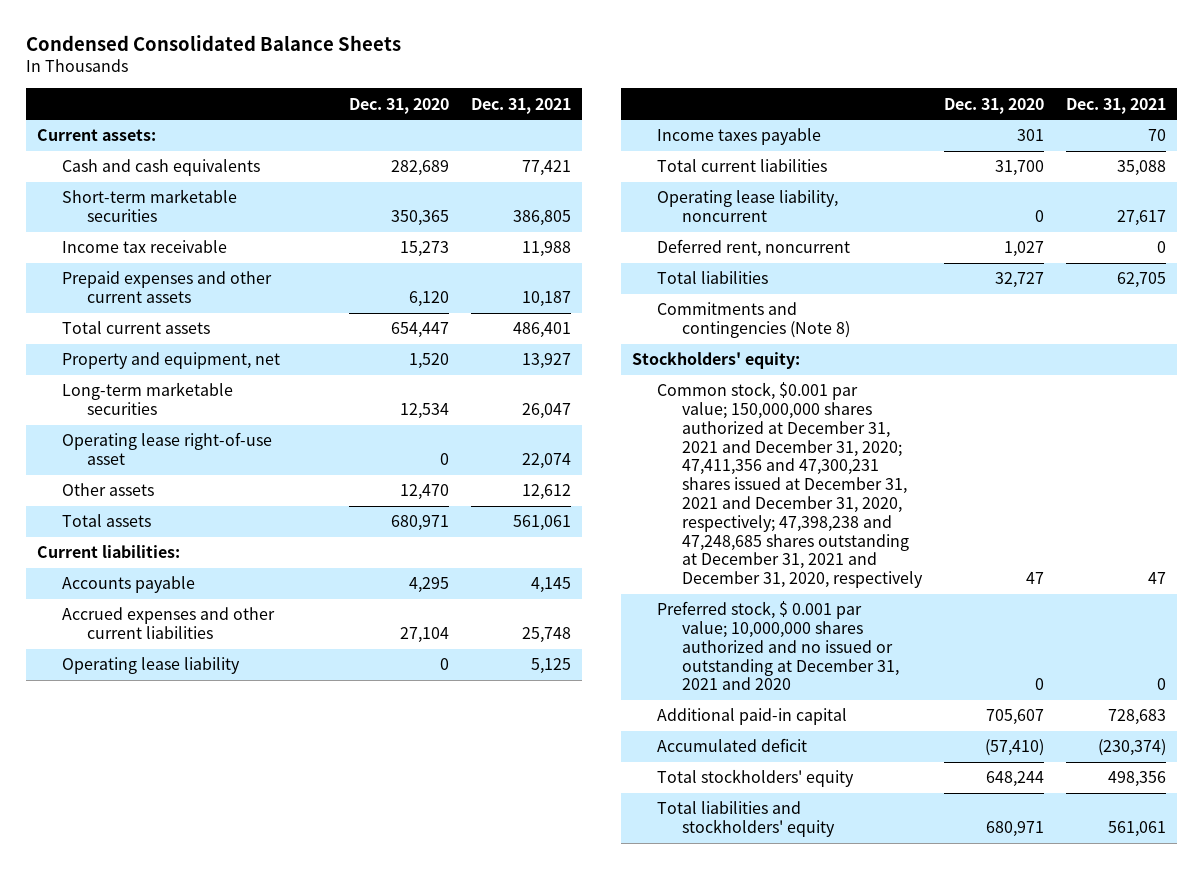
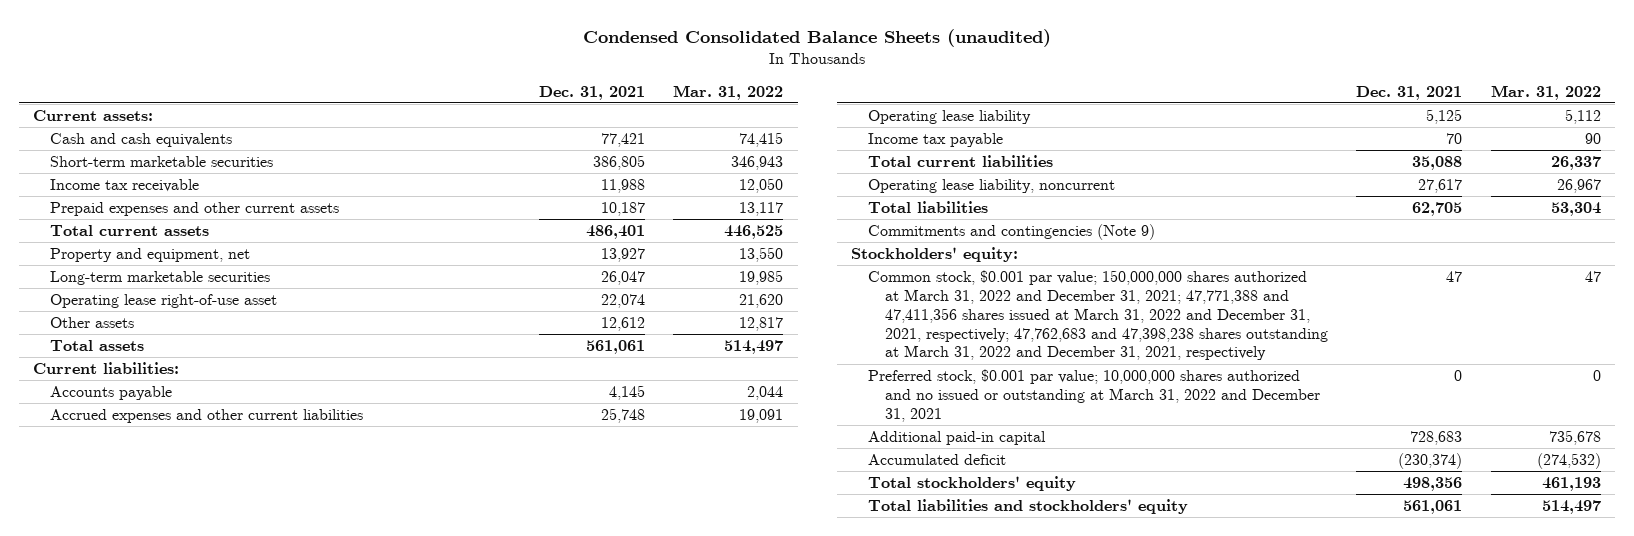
[26,35,402,52] Condensed Consolidated Balance Sheets -> [583,29,1052,48] Condensed Consolidated Balance Sheets (unaudited)
[348,97,449,114] Dec. 31, 2020 -> none
none -> [673,84,784,100] Mar. 31, 2022
[657,128,822,146] Income taxes payable -> [867,132,1003,147] Income tax payable
[657,239,851,258] Deferred rent, noncurrent -> none
[657,302,850,339] Commitments and contingencies (Note 8) -> [867,223,1155,240] Commitments and contingencies (Note 9)
[657,382,923,589] Common stock, $0.001 par value; 150,000,000 shares authorized at December 31, 2021 and December 31, 2020; 47,411,356 and 47,300,231 shares issued at December 31, 2021 and December 31, 2020, respectively; 47,398,238 and 47,248,685 shares outstanding at December 31, 2021 and December 31, 2020, respectively -> [867,269,1328,361] Common stock, $0.001 par value; 150,000,000 shares authorized at March 31, 2022 and December 31, 2021; 47,771,388 and 47,411,356 shares issued at March 31, 2022 and December 31, 2021, respectively; 47,762,683 and 47,398,238 shares outstanding at March 31, 2022 and December 31, 2021, respectively
[657,601,899,691] Preferred stock, $ 0.001 par value; 10,000,000 shares authorized and no issued or outstanding at December 31, 2021 and 2020 -> [867,368,1320,422] Preferred stock, $0.001 par value; 10,000,000 shares authorized and no issued or outstanding at March 31, 2022 and December 31, 2021

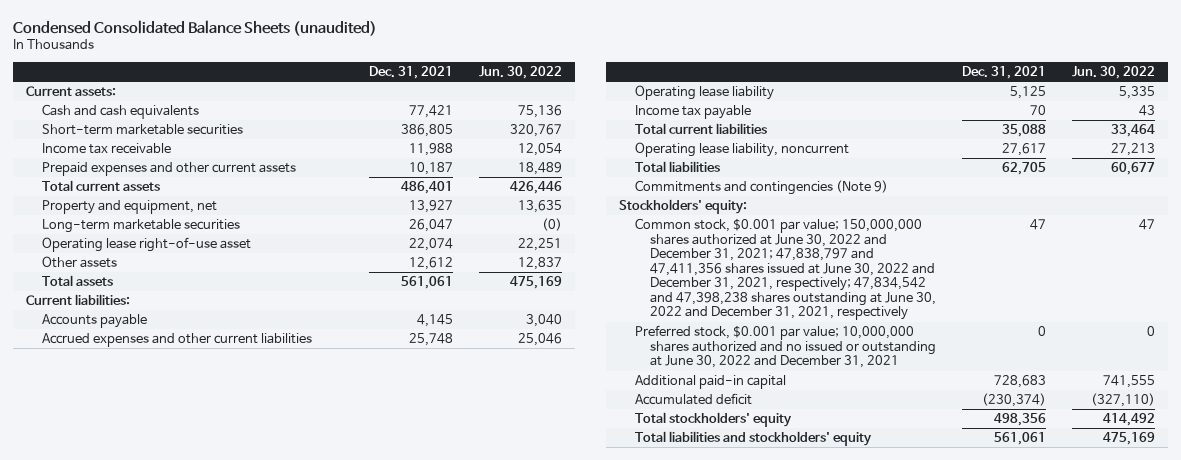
[673,84,784,100] Mar. 31, 2022 -> none
none -> [479,65,563,79] Jun. 30, 2022
[867,269,1328,361] Common stock, $0.001 par value; 150,000,000 shares authorized at March 31, 2022 and December 31, 2021; 47,771,388 and 47,411,356 shares issued at March 31, 2022 and December 31, 2021, respectively; 47,762,683 and 47,398,238 shares outstanding at March 31, 2022 and December 31, 2021, respectively -> [634,218,937,321] Common stock, $0.001 par value; 150,000,000 shares authorized at June 30, 2022 and December 31, 2021; 47,838,797 and 47,411,356 shares issued at June 30, 2022 and December 31, 2021, respectively; 47,834,542 and 47,398,238 shares outstanding at June 30, 2022 and December 31, 2021, respectively
[867,368,1320,422] Preferred stock, $0.001 par value; 10,000,000 shares authorized and no issued or outstanding at March 31, 2022 and December 31, 2021 -> [634,325,937,369] Preferred stock, $0.001 par value; 10,000,000 shares authorized and no issued or outstanding at June 30, 2022 and December 31, 2021

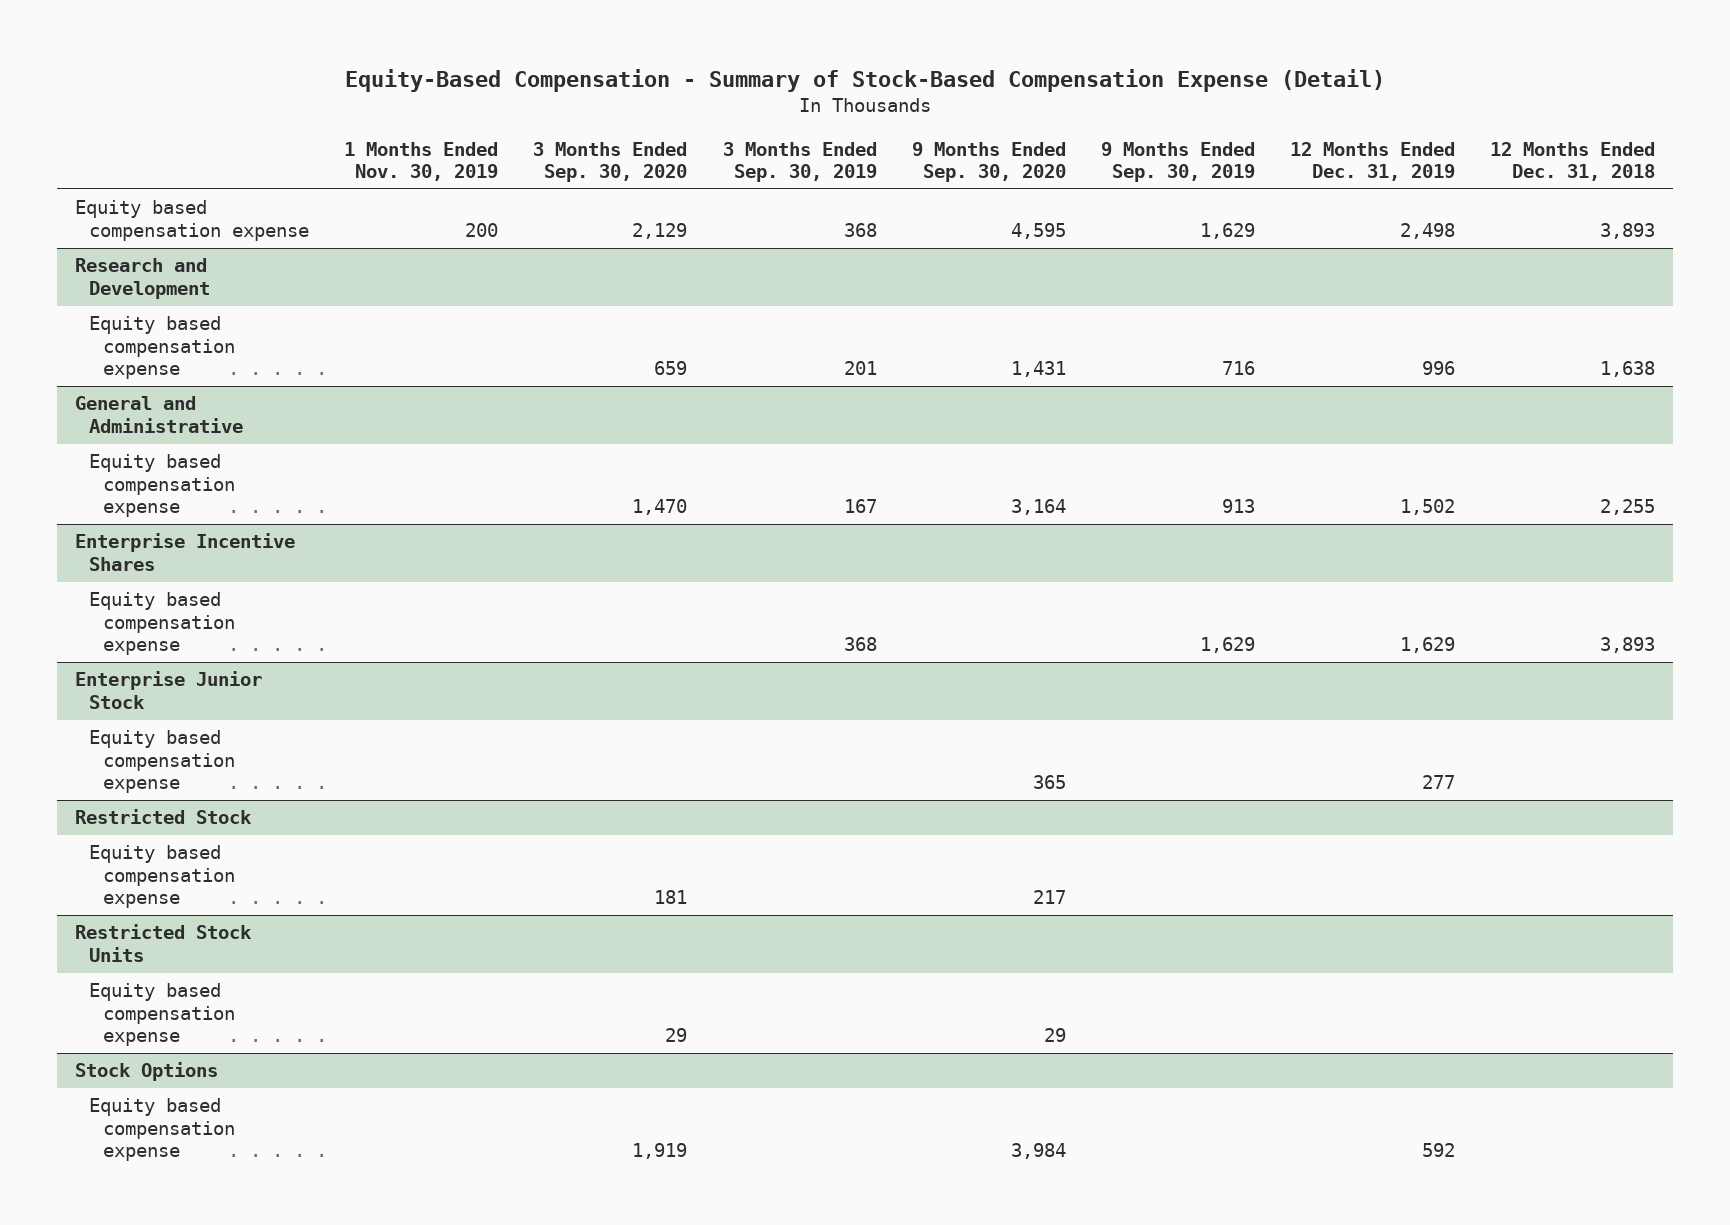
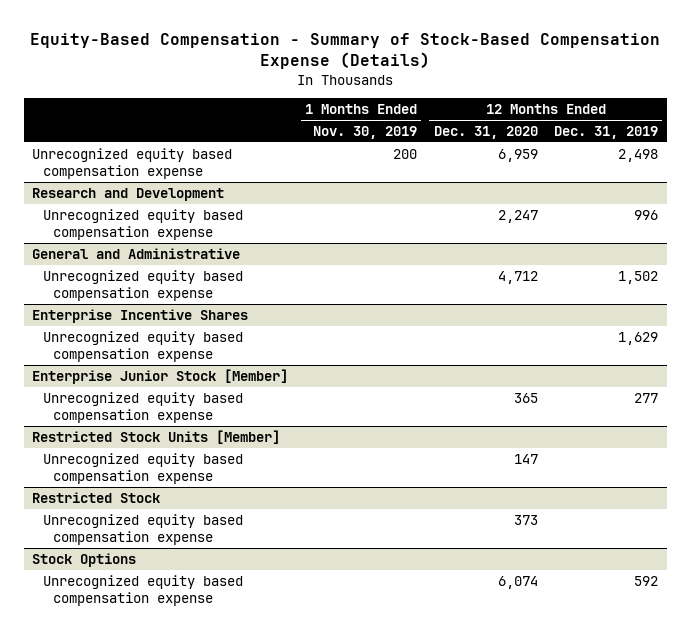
[345,68,1386,92] Equity-Based Compensation - Summary of Stock-Based Compensation Expense (Detail) -> [30,33,661,70] Equity-Based Compensation - Summary of Stock-Based Compensation Expense (Details)
[533,141,688,183] 3 Months Ended Sep. 30, 2020 -> none
[722,141,877,183] 3 Months Ended Sep. 30, 2019 -> none
[911,141,1066,183] 9 Months Ended Sep. 30, 2020 -> none
[1100,141,1255,183] 9 Months Ended Sep. 30, 2019 -> none
[1490,141,1656,182] 12 Months Ended Dec. 31, 2018 -> none
none -> [433,126,538,140] Dec. 31, 2020
[74,200,310,241] Equity based compensation expense -> [32,147,233,180] Unrecognized equity based compensation expense
[89,316,236,380] Equity based compensation expense -> [42,208,243,241] Unrecognized equity based compensation expense
[89,454,236,518] Equity based compensation expense -> [42,269,243,302] Unrecognized equity based compensation expense
[89,592,236,656] Equity based compensation expense -> [42,330,243,363] Unrecognized equity based compensation expense
[74,671,262,709] Enterprise Junior Stock -> [32,368,289,384] Enterprise Junior Stock [Member]
[89,730,236,794] Equity based compensation expense -> [42,391,243,424] Unrecognized equity based compensation expense
none -> [32,429,281,444] Restricted Stock Units [Member]
none -> [42,452,243,485] Unrecognized equity based compensation expense
[74,924,252,962] Restricted Stock Units -> none
[89,983,236,1047] Equity based compensation expense -> none
[89,845,236,909] Equity based compensation expense -> [42,513,243,546] Unrecognized equity based compensation expense
[89,1098,236,1162] Equity based compensation expense -> [42,574,243,607] Unrecognized equity based compensation expense

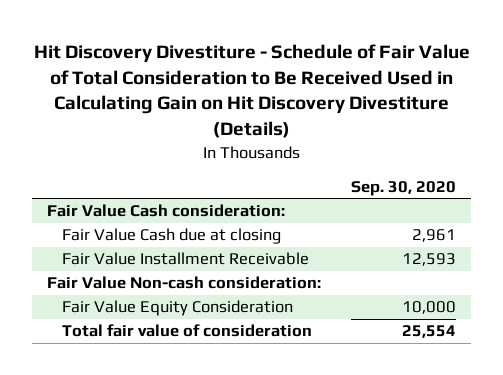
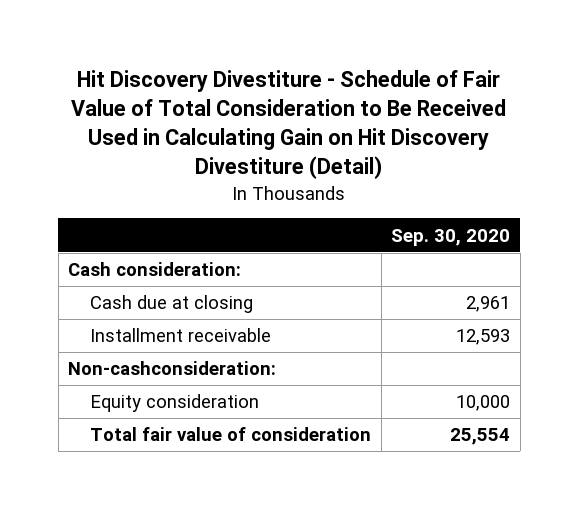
[33,43,470,139] Hit Discovery Divestiture - Schedule of Fair Value of Total Consideration to Be Received Used in Calculating Gain on Hit Discovery Divestiture (Details) -> [71,70,507,180] Hit Discovery Divestiture - Schedule of Fair Value of Total Consideration to Be Received Used in Calculating Gain on Hit Discovery Divestiture (Detail)
[46,204,285,218] Fair Value Cash consideration: -> [68,262,242,277] Cash consideration:
[62,228,282,245] Fair Value Cash due at closing -> [89,295,253,314] Cash due at closing
[62,252,310,266] Fair Value Installment Receivable -> [89,328,271,343] Installment receivable
[46,276,321,290] Fair Value Non-cash consideration: -> [68,361,277,376] Non-cashconsideration:
[62,300,294,317] Fair Value Equity Consideration -> [89,394,259,413] Equity consideration

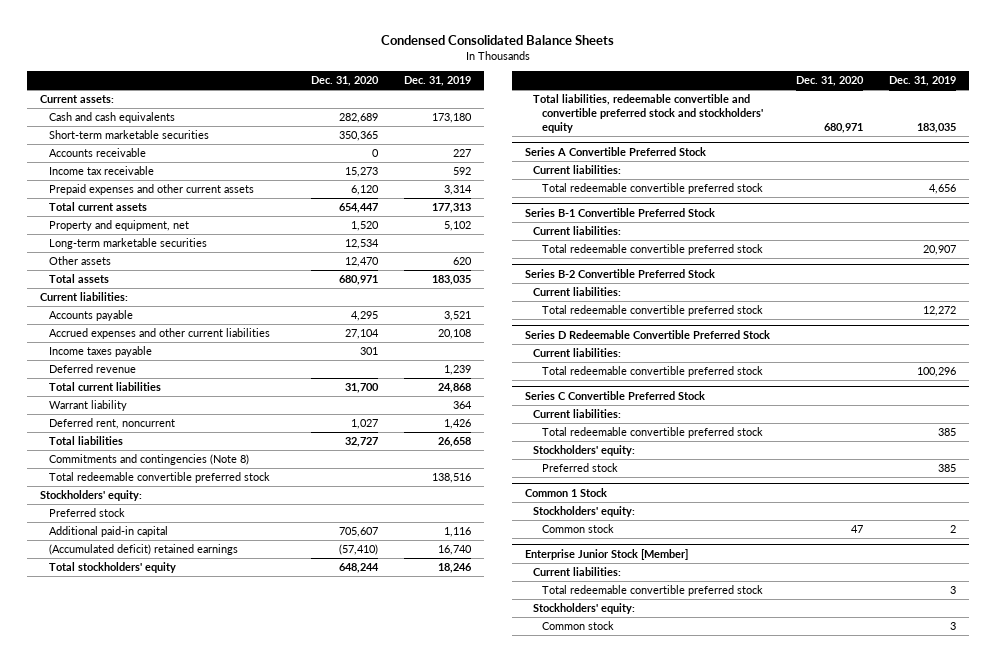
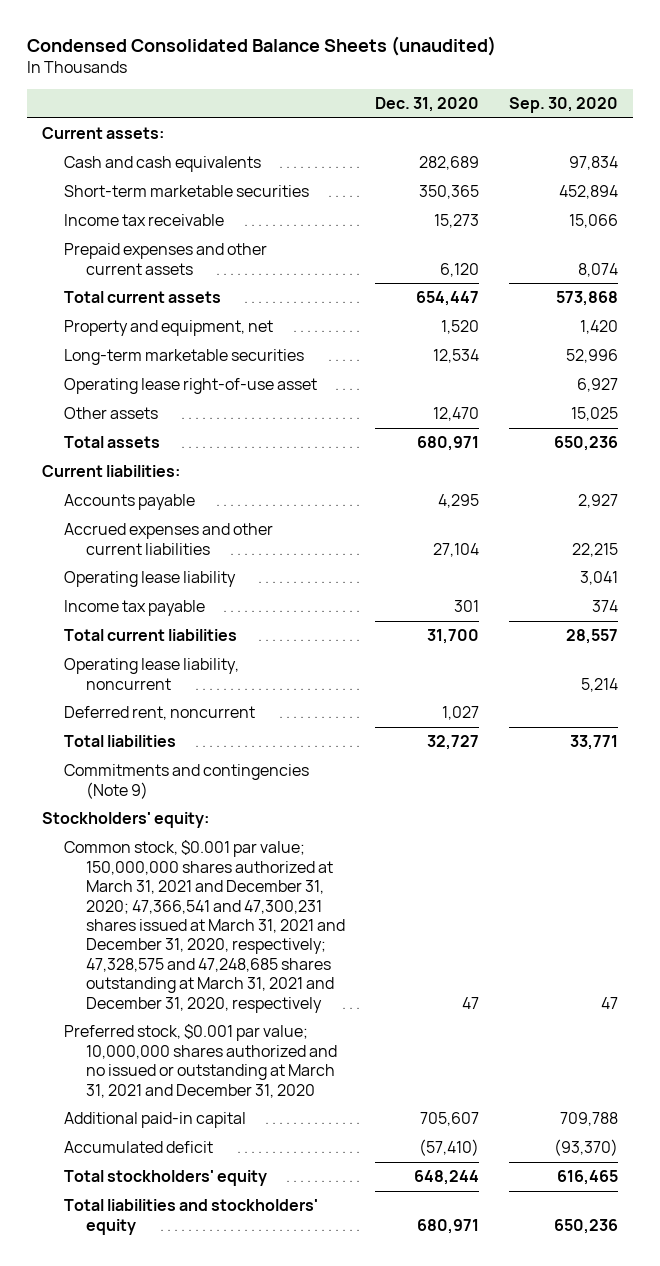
[381,34,615,45] Condensed Consolidated Balance Sheets -> [27,36,497,57] Condensed Consolidated Balance Sheets (unaudited)
[404,76,472,87] Dec. 31, 2019 -> none
none -> [509,97,619,114] Sep. 30, 2020
[48,148,146,158] Accounts receivable -> none
none -> [64,378,318,395] Operating lease right-of-use asset
[48,364,136,374] Deferred revenue -> none
none -> [64,571,237,588] Operating lease liability
[48,346,152,358] Income taxes payable -> [64,600,206,617] Income tax payable
[48,400,127,412] Warrant liability -> none
none -> [64,658,240,690] Operating lease liability, noncurrent
[48,472,270,484] Total redeemable convertible preferred stock -> none
[48,454,249,466] Commitments and contingencies (Note 8) -> [64,764,310,799] Commitments and contingencies (Note 9)
none -> [64,840,346,1013] Common stock, $0.001 par value; 150,000,000 shares authorized at March 31, 2021 and December 31, 2020; 47,366,541 and 47,300,231 shares issued at March 31, 2021 and December 31, 2020, respectively; 47,328,575 and 47,248,685 shares outstanding at March 31, 2021 and December 31, 2020, respectively
[48,508,125,518] Preferred stock -> [64,1024,338,1098] Preferred stock, $0.001 par value; 10,000,000 shares authorized and no issued or outstanding at March 31, 2021 and December 31, 2020
[48,544,238,556] (Accumulated deficit) retained earnings -> [64,1141,214,1154] Accumulated deficit
[525,147,707,157] Series A Convertible Preferred Stock -> none
[533,165,622,175] Current liabilities: -> none
[541,183,763,195] Total redeemable convertible preferred stock -> none
[525,208,716,218] Series B-1 Convertible Preferred Stock -> none
[533,226,622,236] Current liabilities: -> none
[541,244,763,256] Total redeemable convertible preferred stock -> none
[525,269,716,279] Series B-2 Convertible Preferred Stock -> none
[533,287,622,297] Current liabilities: -> none
[541,305,763,317] Total redeemable convertible preferred stock -> none
[525,330,771,340] Series D Redeemable Convertible Preferred Stock -> none
[533,348,622,358] Current liabilities: -> none
[541,366,763,378] Total redeemable convertible preferred stock -> none
[525,391,706,401] Series C Convertible Preferred Stock -> none
[533,409,622,419] Current liabilities: -> none
[541,427,763,439] Total redeemable convertible preferred stock -> none
[533,445,636,457] Stockholders' equity: -> none
[541,463,618,473] Preferred stock -> none
[525,488,608,498] Common 1 Stock -> none
[533,506,636,518] Stockholders' equity: -> none
[541,524,614,534] Common stock -> none
[525,549,689,561] Enterprise Junior Stock [Member] -> none
[533,567,622,577] Current liabilities: -> none
[541,585,763,597] Total redeemable convertible preferred stock -> none
[533,603,636,615] Stockholders' equity: -> none
[541,621,614,631] Common stock -> none
[533,94,763,133] Total liabilities, redeemable convertible and convertible preferred stock and stockholders' equity -> [64,1199,319,1235] Total liabilities and stockholders' equity

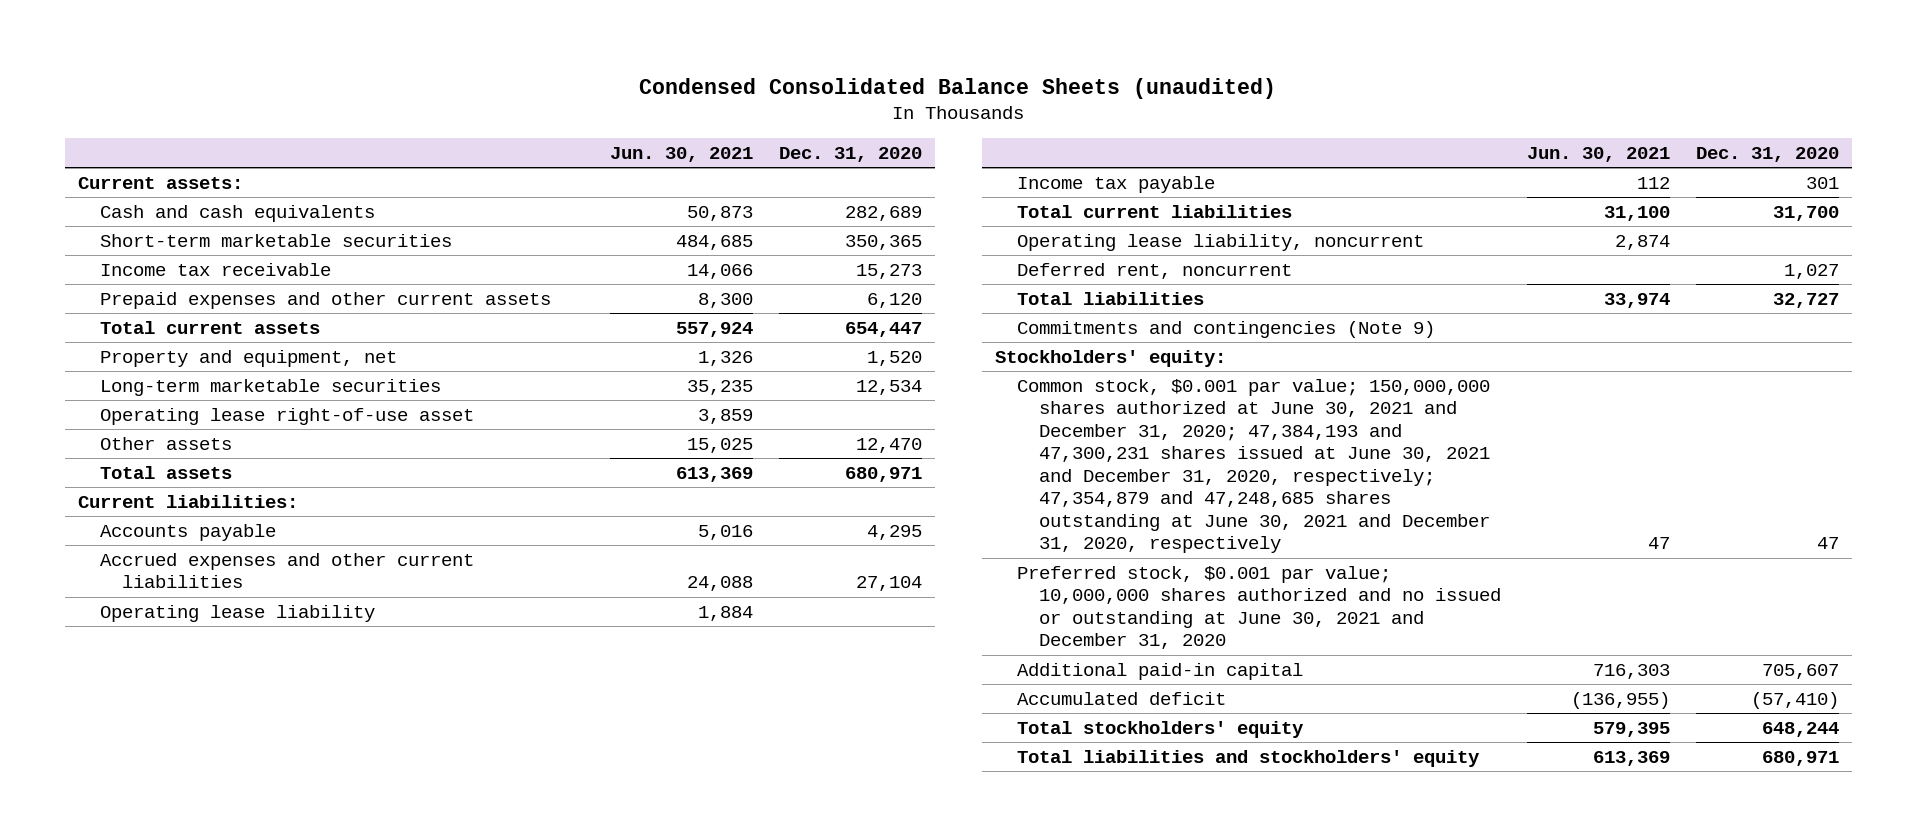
[509,97,619,114] Sep. 30, 2020 -> none
none -> [610,146,754,162] Jun. 30, 2021
[64,840,346,1013] Common stock, $0.001 par value; 150,000,000 shares authorized at March 31, 2021 and December 31, 2020; 47,366,541 and 47,300,231 shares issued at March 31, 2021 and December 31, 2020, respectively; 47,328,575 and 47,248,685 shares outstanding at March 31, 2021 and December 31, 2020, respectively -> [1017,378,1491,554] Common stock, $0.001 par value; 150,000,000 shares authorized at June 30, 2021 and December 31, 2020; 47,384,193 and 47,300,231 shares issued at June 30, 2021 and December 31, 2020, respectively; 47,354,879 and 47,248,685 shares outstanding at June 30, 2021 and December 31, 2020, respectively
[64,1024,338,1098] Preferred stock, $0.001 par value; 10,000,000 shares authorized and no issued or outstanding at March 31, 2021 and December 31, 2020 -> [1017,565,1502,650] Preferred stock, $0.001 par value; 10,000,000 shares authorized and no issued or outstanding at June 30, 2021 and December 31, 2020

